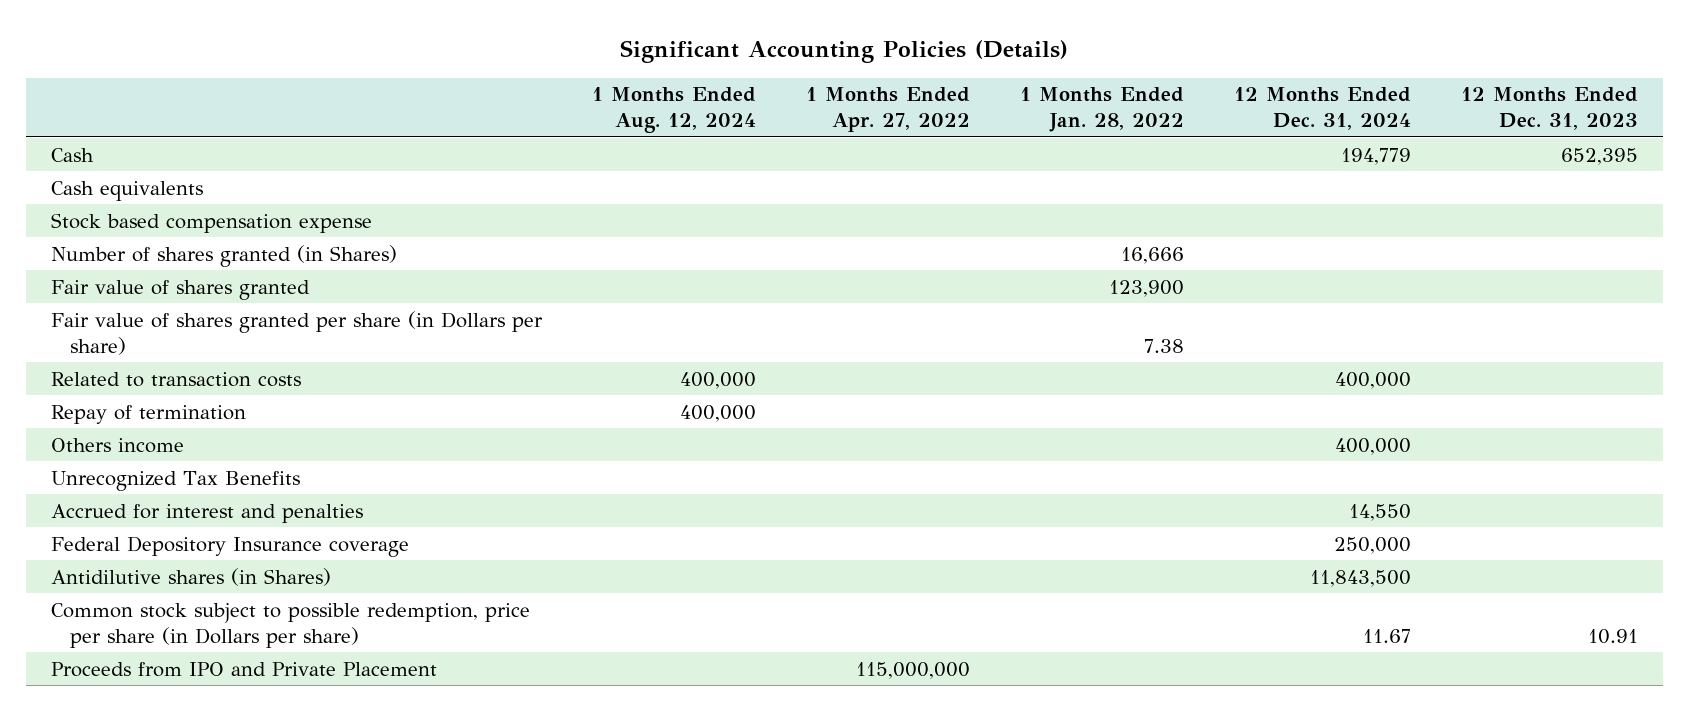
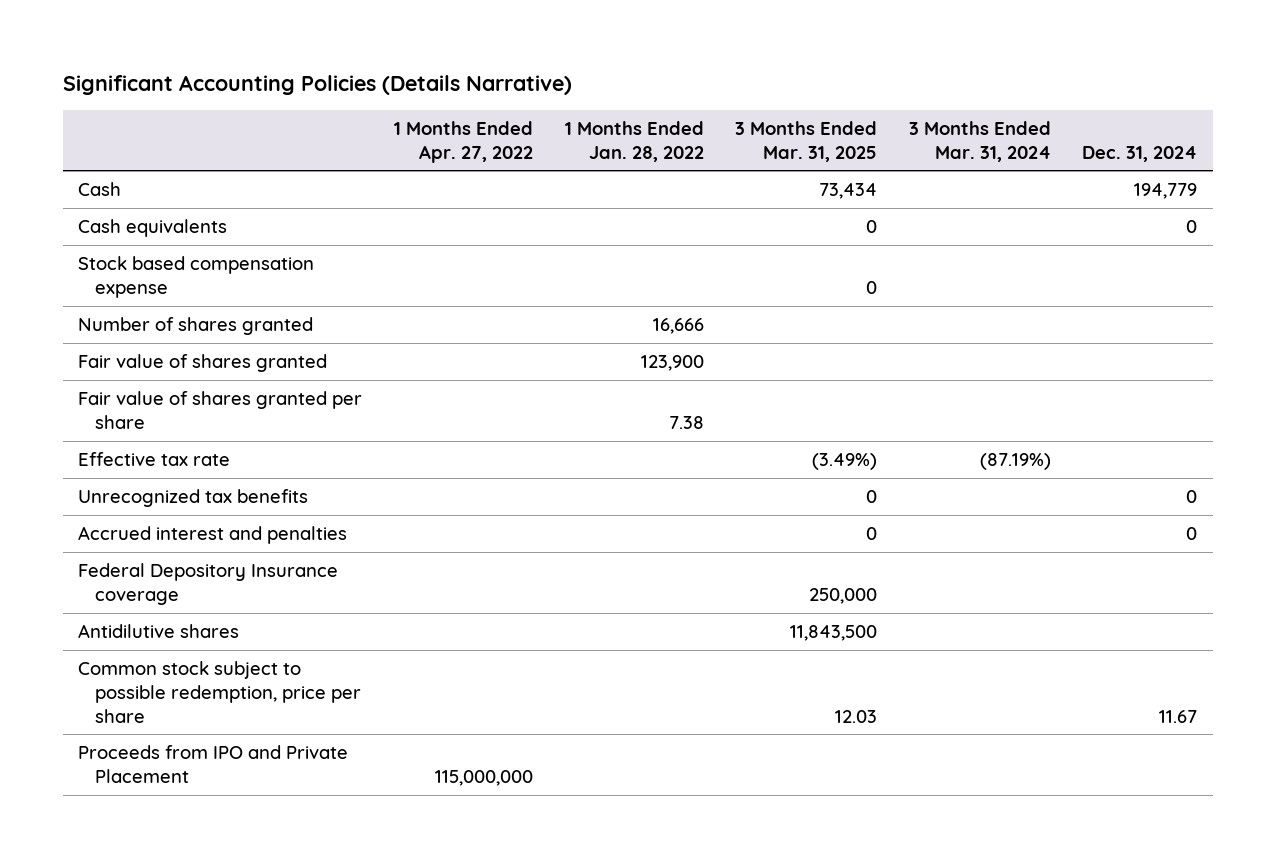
[620,40,1069,64] Significant Accounting Policies (Details) -> [62,75,572,96] Significant Accounting Policies (Details Narrative)
[591,87,756,134] 1 Months Ended Aug. 12, 2024 -> none
[1234,87,1412,131] 12 Months Ended Dec. 31, 2024 -> none
[1461,87,1639,131] 12 Months Ended Dec. 31, 2023 -> none
none -> [735,120,878,162] 3 Months Ended Mar. 31, 2025
none -> [908,120,1051,162] 3 Months Ended Mar. 31, 2024
none -> [1082,145,1198,162] Dec. 31, 2024
[50,244,397,267] Number of shares granted (in Shares) -> [78,316,314,335] Number of shares granted
[50,371,301,387] Related to transaction costs -> none
[50,404,246,424] Repay of termination -> none
[50,437,184,453] Others income -> none
[50,310,543,355] Fair value of shares granted per share (in Dollars per share) -> [78,390,363,429] Fair value of shares granted per share
none -> [78,451,231,466] Effective tax rate
[50,470,300,491] Unrecognized Tax Benefits -> [78,488,309,507] Unrecognized tax benefits
[50,503,363,523] Accrued for interest and penalties -> [78,525,348,544] Accrued interest and penalties
[50,567,331,586] Antidilutive shares (in Shares) -> [78,623,240,638] Antidilutive shares
[50,602,530,648] Common stock subject to possible redemption, price per share (in Dollars per share) -> [78,660,362,723] Common stock subject to possible redemption, price per share

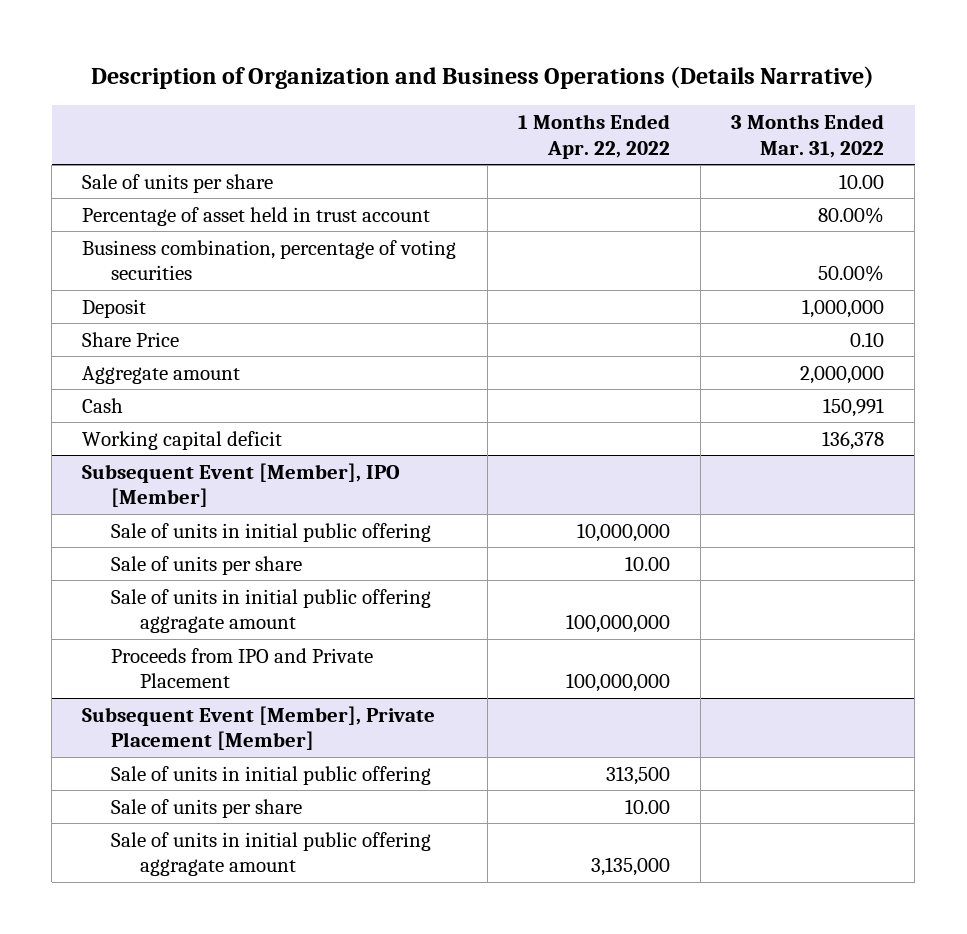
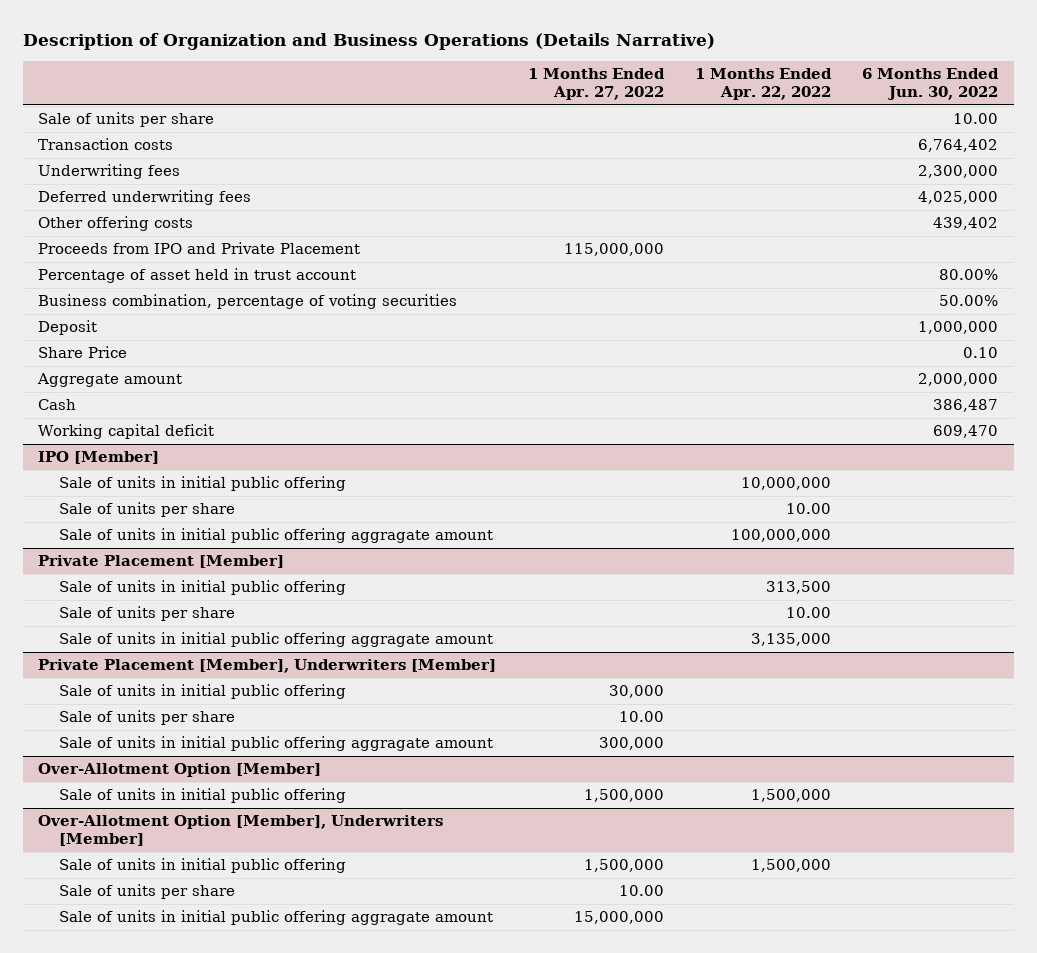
[731,114,885,158] 3 Months Ended Mar. 31, 2022 -> none
none -> [527,68,665,101] 1 Months Ended Apr. 27, 2022
none -> [862,68,1000,101] 6 Months Ended Jun. 30, 2022
none -> [38,138,174,151] Transaction costs
none -> [38,164,181,180] Underwriting fees
none -> [38,190,252,206] Deferred underwriting fees
none -> [38,216,194,232] Other offering costs
none -> [38,242,361,255] Proceeds from IPO and Private Placement
[82,462,401,508] Subsequent Event [Member], IPO [Member] -> [38,451,160,465] IPO [Member]
[111,647,374,689] Proceeds from IPO and Private Placement -> none
[82,705,436,751] Subsequent Event [Member], Private Placement [Member] -> [38,555,285,569] Private Placement [Member]
none -> [38,659,497,674] Private Placement [Member], Underwriters [Member]
none -> [59,684,347,700] Sale of units in initial public offering
none -> [59,710,236,726] Sale of units per share
none -> [59,736,494,752] Sale of units in initial public offering aggragate amount
none -> [38,763,322,778] Over-Allotment Option [Member]
none -> [59,788,347,804] Sale of units in initial public offering
none -> [38,815,444,847] Over-Allotment Option [Member], Underwriters [Member]
none -> [59,858,347,874] Sale of units in initial public offering
none -> [59,884,236,900] Sale of units per share
none -> [59,910,494,926] Sale of units in initial public offering aggragate amount

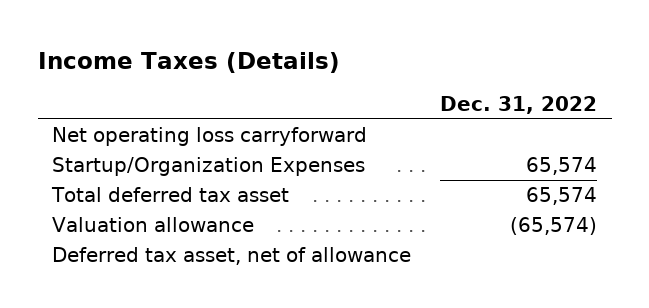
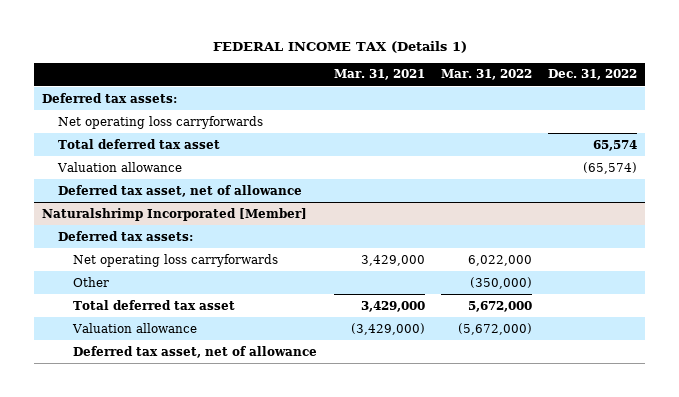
[37,51,340,73] Income Taxes (Details) -> [212,41,467,54] FEDERAL INCOME TAX (Details 1)
none -> [333,69,425,81] Mar. 31, 2021
none -> [440,69,532,81] Mar. 31, 2022
[52,157,366,177] Startup/Organization Expenses -> none
none -> [41,92,177,103] Deferred tax assets:
[52,127,368,147] Net operating loss carryforward -> [57,115,263,129] Net operating loss carryforwards
none -> [41,207,307,221] Naturalshrimp Incorporated [Member]
none -> [57,230,193,241] Deferred tax assets:
none -> [73,253,279,267] Net operating loss carryforwards
none -> [73,276,110,287] Other
none -> [73,299,236,310] Total deferred tax asset
none -> [72,322,198,333] Valuation allowance
none -> [73,345,318,358] Deferred tax asset, net of allowance

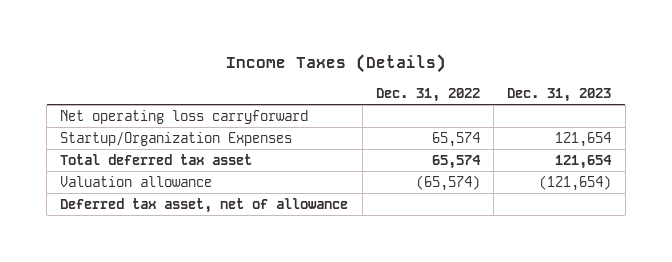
[212,41,467,54] FEDERAL INCOME TAX (Details 1) -> [225,54,446,74] Income Taxes (Details)
[333,69,425,81] Mar. 31, 2021 -> none
[440,69,532,81] Mar. 31, 2022 -> none
none -> [507,88,612,103] Dec. 31, 2023
[41,92,177,103] Deferred tax assets: -> none
[57,115,263,129] Net operating loss carryforwards -> [60,110,309,125] Net operating loss carryforward
none -> [60,132,293,147] Startup/Organization Expenses
[41,207,307,221] Naturalshrimp Incorporated [Member] -> none
[57,230,193,241] Deferred tax assets: -> none
[73,253,279,267] Net operating loss carryforwards -> none
[73,276,110,287] Other -> none
[73,299,236,310] Total deferred tax asset -> none
[72,322,198,333] Valuation allowance -> none
[73,345,318,358] Deferred tax asset, net of allowance -> none

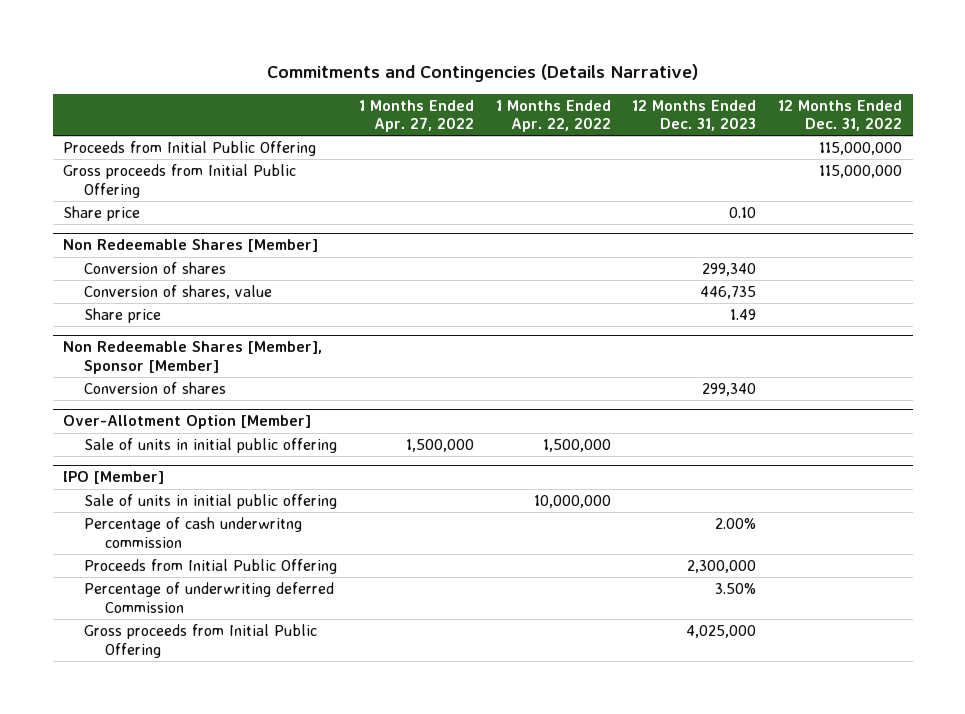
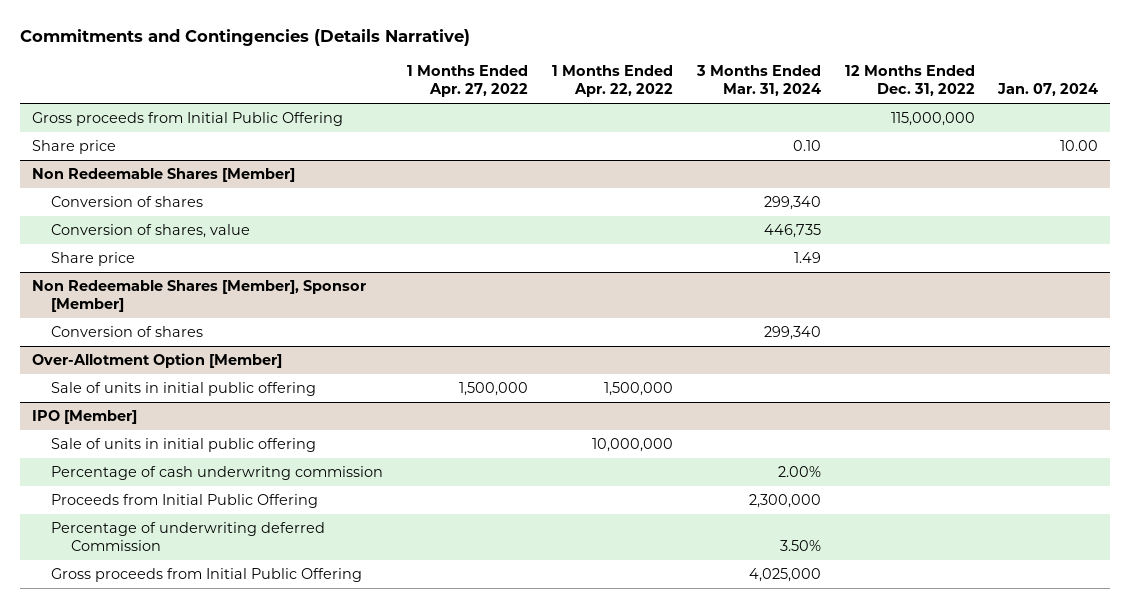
[632,99,757,132] 12 Months Ended Dec. 31, 2023 -> none
none -> [695,64,821,97] 3 Months Ended Mar. 31, 2024
none -> [997,83,1099,97] Jan. 07, 2024
[63,141,317,157] Proceeds from Initial Public Offering -> none

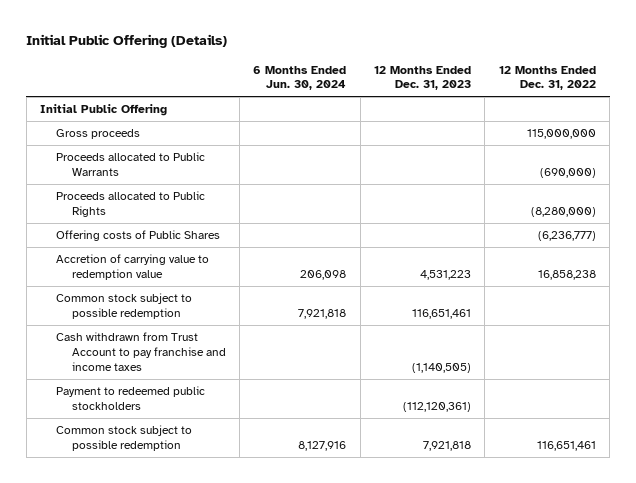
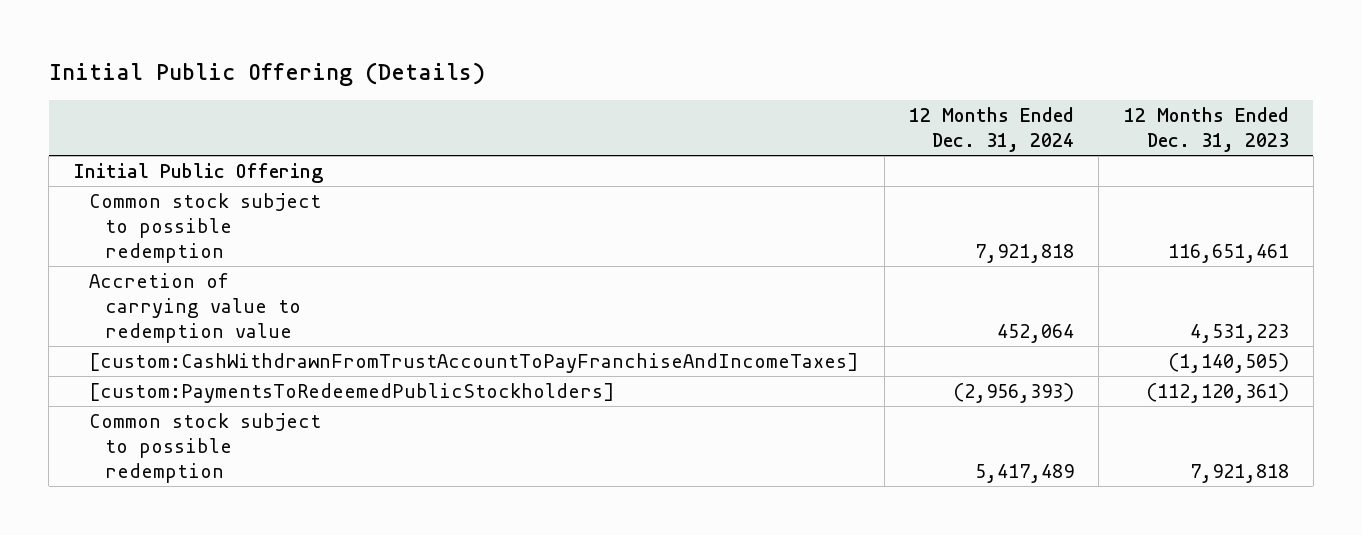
[253,65,347,91] 6 Months Ended Jun. 30, 2024 -> none
[498,65,596,91] 12 Months Ended Dec. 31, 2022 -> none
none -> [908,107,1074,153] 12 Months Ended Dec. 31, 2024
[56,129,141,140] Gross proceeds -> none
[56,152,206,176] Proceeds allocated to Public Warrants -> none
[56,191,206,217] Proceeds allocated to Public Rights -> none
[56,230,221,242] Offering costs of Public Shares -> none
[56,254,210,280] Accretion of carrying value to redemption value -> [89,273,301,343] Accretion of carrying value to redemption value
[56,332,226,371] Cash withdrawn from Trust Account to pay franchise and income taxes -> [89,353,860,374] [custom:CashWithdrawnFromTrustAccountToPayFranchiseAndIncomeTaxes]
[56,386,206,410] Payment to redeemed public stockholders -> [89,383,616,404] [custom:PaymentsToRedeemedPublicStockholders]

